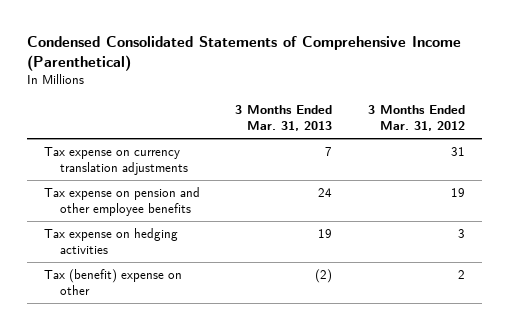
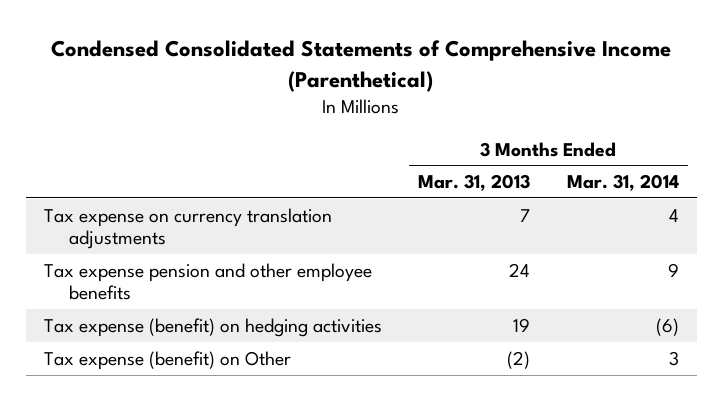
[367,104,465,132] 3 Months Ended Mar. 31, 2012 -> none
none -> [566,174,679,192] Mar. 31, 2014
[44,187,201,217] Tax expense on pension and other employee benefits -> [44,262,373,301] Tax expense pension and other employee benefits
[44,228,179,255] Tax expense on hedging activities -> [44,317,383,337] Tax expense (benefit) on hedging activities
[44,269,183,296] Tax (benefit) expense on other -> [44,350,292,370] Tax expense (benefit) on Other

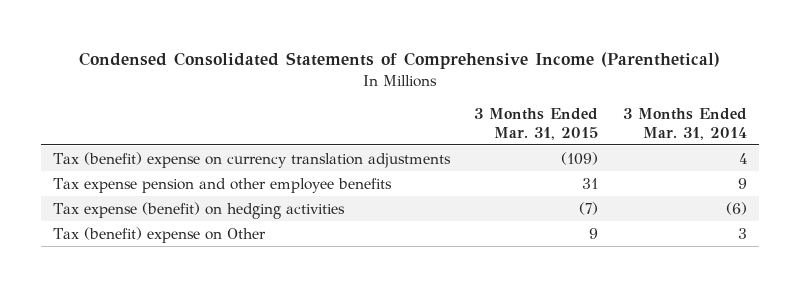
[418,174,531,192] Mar. 31, 2013 -> none
none -> [474,107,599,140] 3 Months Ended Mar. 31, 2015
[44,207,333,250] Tax expense on currency translation adjustments -> [53,151,452,168] Tax (benefit) expense on currency translation adjustments
[44,350,292,370] Tax expense (benefit) on Other -> [53,226,267,243] Tax (benefit) expense on Other

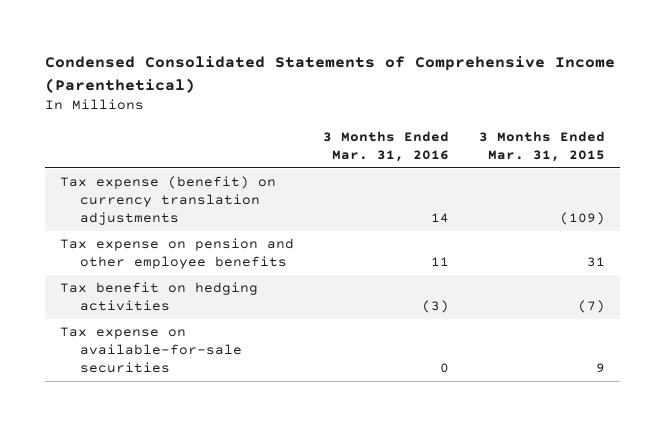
[622,107,747,140] 3 Months Ended Mar. 31, 2014 -> none
none -> [323,130,450,162] 3 Months Ended Mar. 31, 2016
[53,151,452,168] Tax (benefit) expense on currency translation adjustments -> [59,176,276,226] Tax expense (benefit) on currency translation adjustments
[53,177,393,193] Tax expense pension and other employee benefits -> [59,238,294,270] Tax expense on pension and other employee benefits
[53,201,346,219] Tax expense (benefit) on hedging activities -> [59,282,258,312] Tax benefit on hedging activities
[53,226,267,243] Tax (benefit) expense on Other -> [59,327,243,374] Tax expense on available-for-sale securities

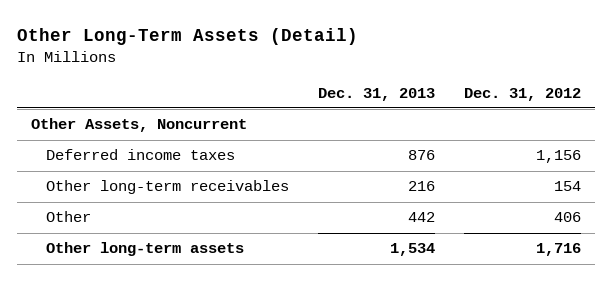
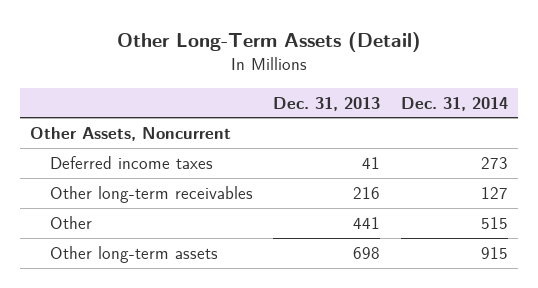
[463,87,581,101] Dec. 31, 2012 -> none
none -> [400,96,508,111] Dec. 31, 2014
[407,150,435,161] 876 -> [362,156,381,169] 41
[407,212,435,223] 442 -> [353,216,381,229] 441
[389,243,435,257] 1,534 -> [353,246,381,259] 698

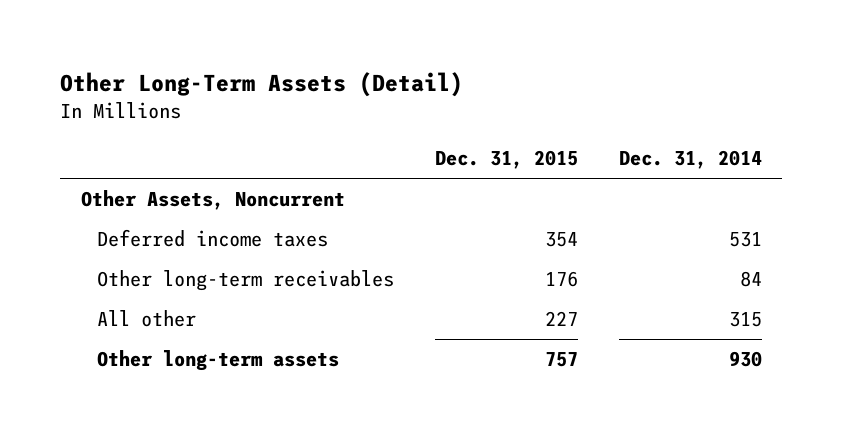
[273,96,381,111] Dec. 31, 2013 -> none
none -> [434,150,578,170] Dec. 31, 2015
[480,156,508,169] 273 -> [728,231,762,247] 531
[480,186,508,199] 127 -> [739,270,762,287] 84
[50,215,93,229] Other -> [97,309,197,327] All other
[480,216,508,229] 515 -> [728,311,762,327] 315
[480,246,508,259] 915 -> [728,350,762,367] 930

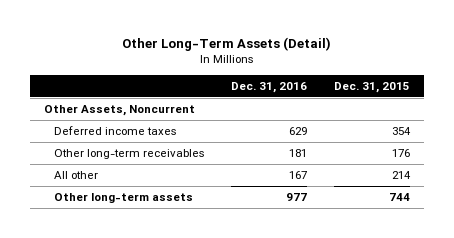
[618,150,762,170] Dec. 31, 2014 -> none
none -> [230,81,307,93] Dec. 31, 2016
[544,310,578,326] 227 -> [391,170,411,179] 214
[544,351,578,367] 757 -> [388,192,410,201] 744

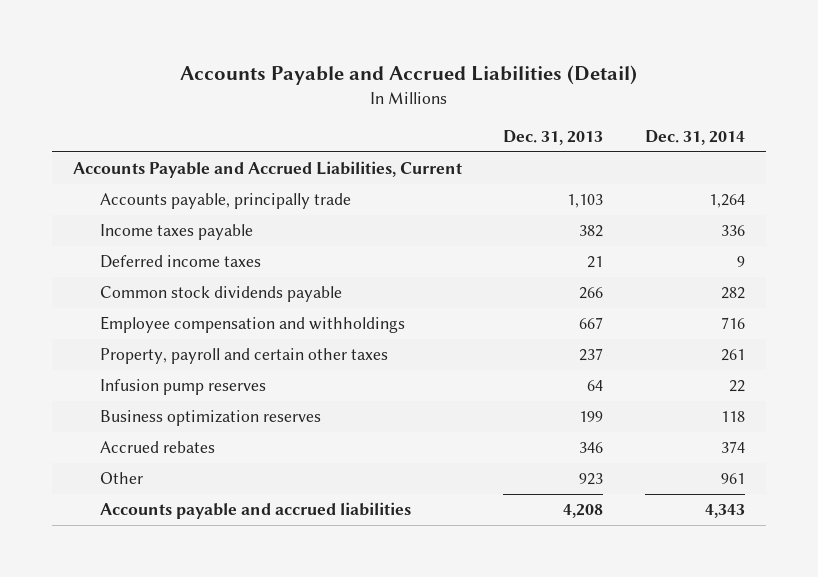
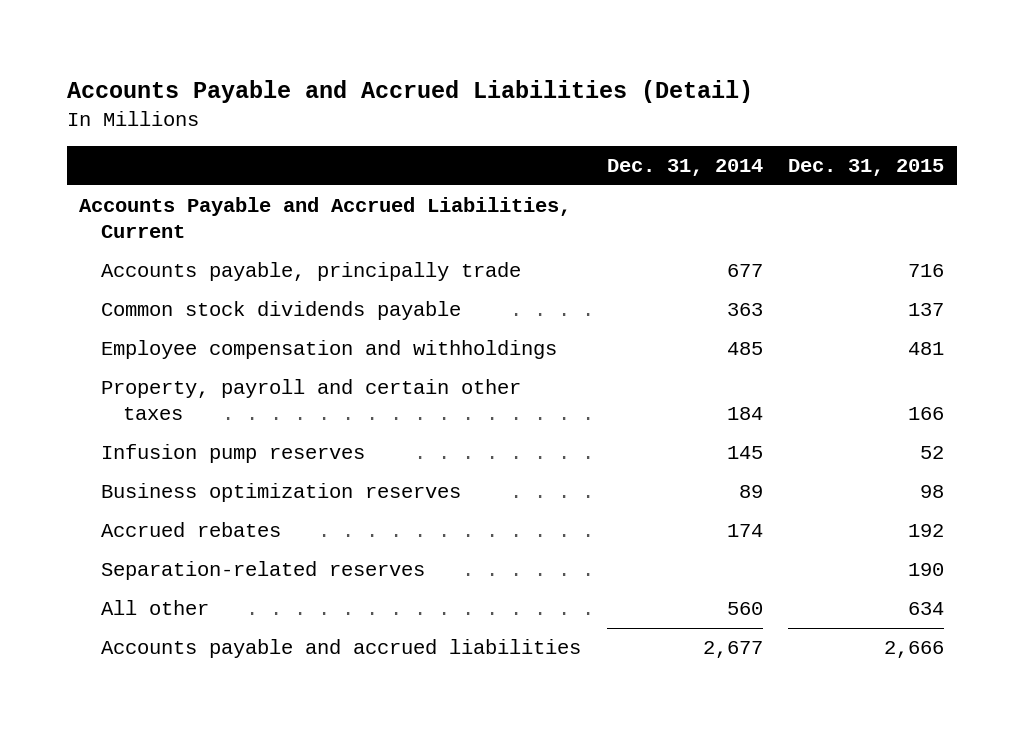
[503,130,604,146] Dec. 31, 2013 -> none
none -> [788,159,945,177] Dec. 31, 2015
[100,224,254,241] Income taxes payable -> none
[100,255,262,269] Deferred income taxes -> none
[708,194,745,209] 1,264 -> [726,264,763,278] 677
[720,287,745,300] 282 -> [726,303,763,317] 363
[720,317,745,330] 716 -> [726,342,763,356] 485
[720,349,745,362] 261 -> [726,407,763,421] 184
[728,380,745,393] 22 -> [726,446,763,460] 145
[720,411,745,423] 118 -> [738,485,763,499] 89
[720,441,745,454] 374 -> [726,524,763,538] 174
none -> [100,561,425,581] Separation-related reserves
[100,472,144,485] Other -> [100,600,209,616] All other
[720,473,745,485] 961 -> [726,602,763,616] 560
[704,504,745,519] 4,343 -> [702,641,763,659] 2,677

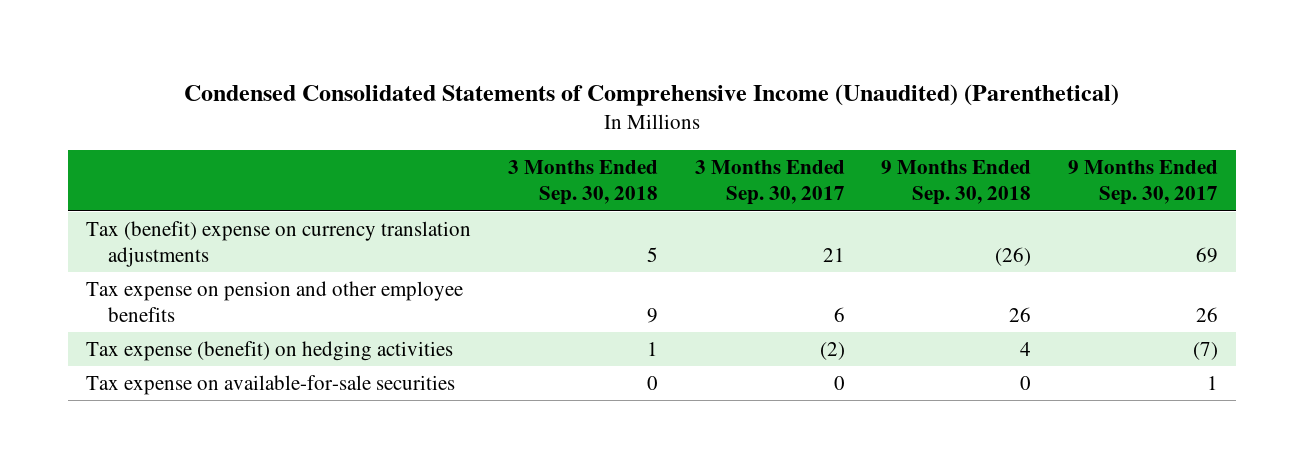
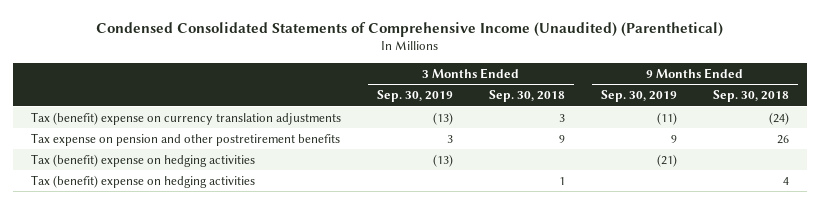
[694,160,845,206] 3 Months Ended Sep. 30, 2017 -> none
[1067,160,1218,206] 9 Months Ended Sep. 30, 2017 -> none
none -> [376,90,453,103] Sep. 30, 2019
none -> [601,90,678,103] Sep. 30, 2019
[86,375,456,396] Tax expense on available-for-sale securities -> none
[646,247,658,263] 5 -> [558,113,565,122] 3
[995,247,1032,267] (26) -> [769,111,790,125] (24)
[86,281,464,323] Tax expense on pension and other employee benefits -> [30,132,340,146] Tax expense on pension and other postretirement benefits
none -> [30,153,255,167] Tax (benefit) expense on hedging activities
[86,341,454,362] Tax expense (benefit) on hedging activities -> [30,174,255,188] Tax (benefit) expense on hedging activities

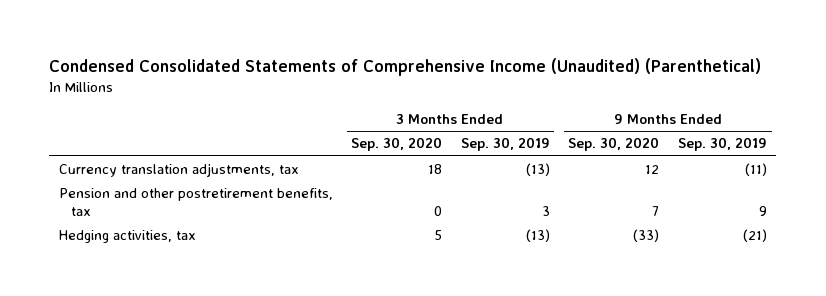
[488,90,565,103] Sep. 30, 2018 -> none
[713,90,790,103] Sep. 30, 2018 -> none
none -> [351,137,443,152] Sep. 30, 2020
none -> [568,137,660,152] Sep. 30, 2020
[30,174,255,188] Tax (benefit) expense on hedging activities -> none
[30,111,341,125] Tax (benefit) expense on currency translation adjustments -> [58,163,299,178] Currency translation adjustments, tax
[30,132,340,146] Tax expense on pension and other postretirement benefits -> [58,188,333,217] Pension and other postretirement benefits, tax
[30,153,255,167] Tax (benefit) expense on hedging activities -> [58,230,196,244] Hedging activities, tax

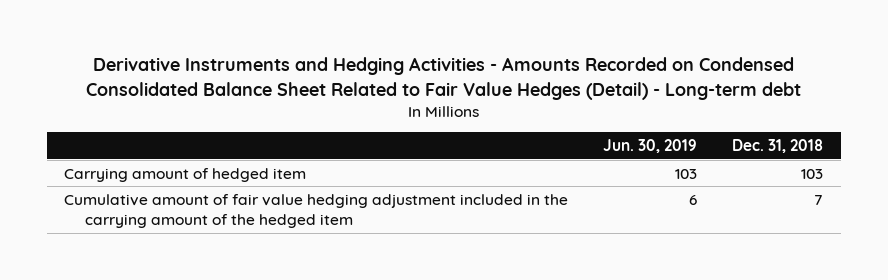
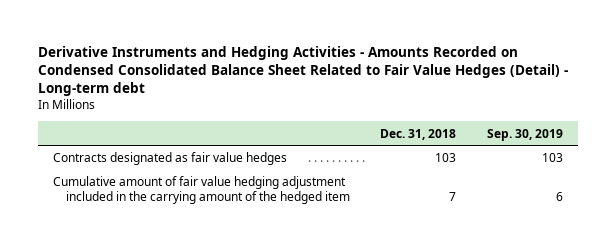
[603,139,698,154] Jun. 30, 2019 -> none
none -> [486,128,563,141] Sep. 30, 2019
[64,167,307,182] Carrying amount of hedged item -> [53,152,288,166] Contracts designated as fair value hedges

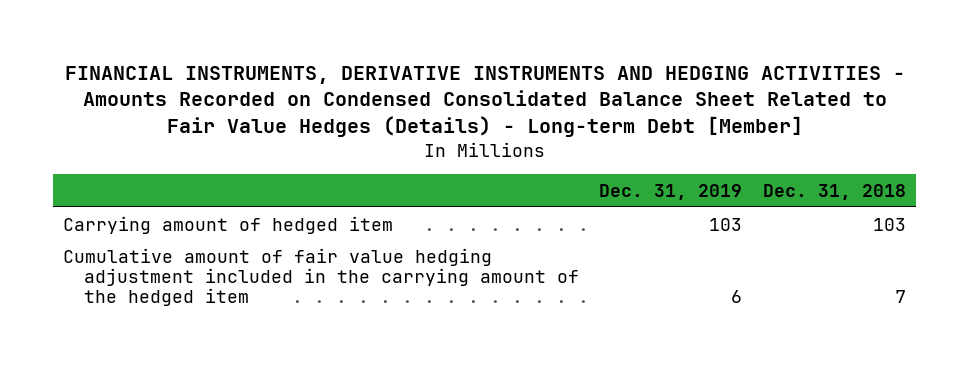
[38,45,569,97] Derivative Instruments and Hedging Activities - Amounts Recorded on Condensed Consolidated Balance Sheet Related to Fair Value Hedges (Detail) - Long-term debt -> [64,65,905,138] FINANCIAL INSTRUMENTS, DERIVATIVE INSTRUMENTS AND HEDGING ACTIVITIES - Amounts Recorded on Condensed Consolidated Balance Sheet Related to Fair Value Hedges (Details) - Long-term Debt [Member]
[486,128,563,141] Sep. 30, 2019 -> none
none -> [599,183,743,200] Dec. 31, 2019
[53,152,288,166] Contracts designated as fair value hedges -> [62,215,393,234] Carrying amount of hedged item

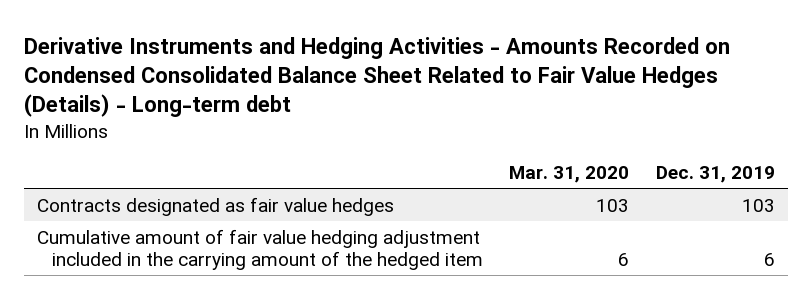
[64,65,905,138] FINANCIAL INSTRUMENTS, DERIVATIVE INSTRUMENTS AND HEDGING ACTIVITIES - Amounts Recorded on Condensed Consolidated Balance Sheet Related to Fair Value Hedges (Details) - Long-term Debt [Member] -> [24,36,731,118] Derivative Instruments and Hedging Activities - Amounts Recorded on Condensed Consolidated Balance Sheet Related to Fair Value Hedges (Details) - Long-term debt
[763,183,907,200] Dec. 31, 2018 -> none
none -> [509,166,630,184] Mar. 31, 2020
[62,215,393,234] Carrying amount of hedged item -> [37,196,395,216] Contracts designated as fair value hedges

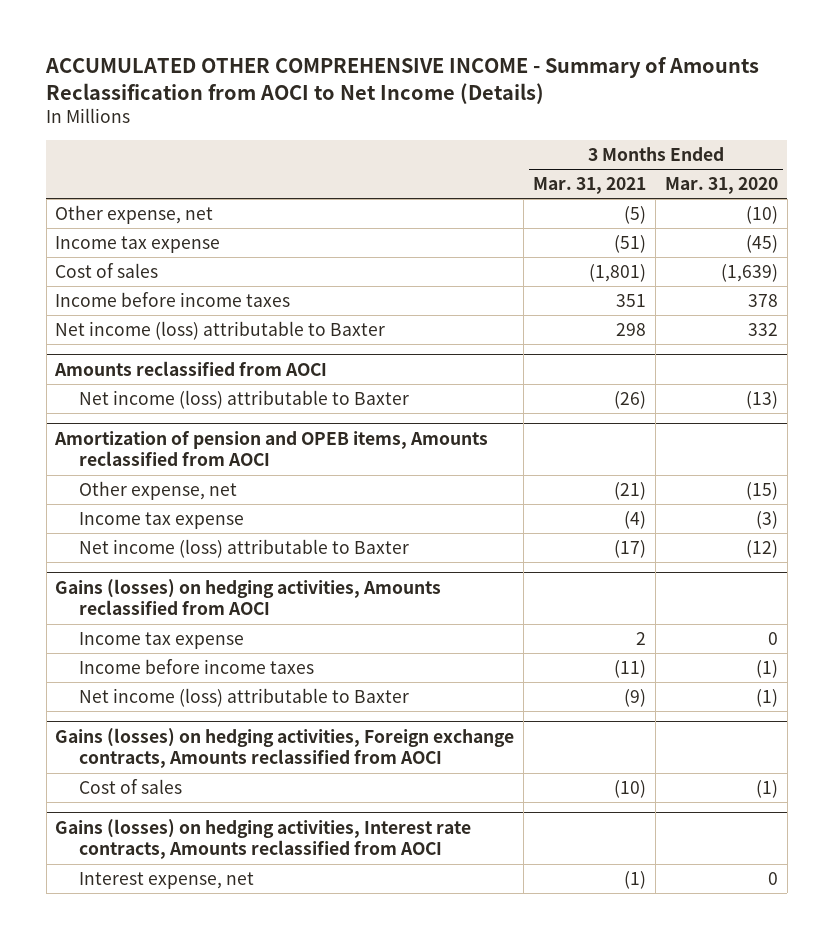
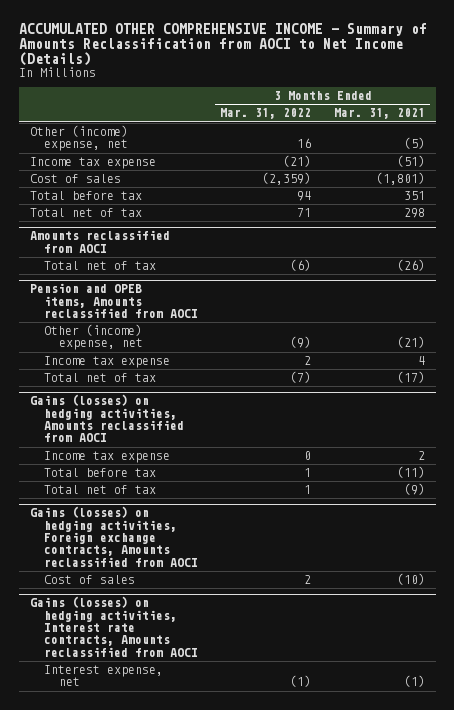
[665,177,779,195] Mar. 31, 2020 -> none
none -> [220,108,312,120] Mar. 31, 2022
[55,204,214,224] Other expense, net -> [29,125,129,152] Other (income) expense, net
[55,291,291,307] Income before income taxes -> [29,191,142,201] Total before tax
[55,320,386,340] Net income (loss) attributable to Baxter -> [29,208,142,218] Total net of tax
[78,389,409,409] Net income (loss) attributable to Baxter -> [44,261,157,271] Total net of tax
[54,429,489,467] Amortization of pension and OPEB items, Amounts reclassified from AOCI -> [29,283,199,319] Pension and OPEB items, Amounts reclassified from AOCI
[78,480,237,500] Other expense, net -> [44,324,143,351] Other (income) expense, net
[624,510,647,529] (4) -> [417,356,425,366] 4
[78,538,409,558] Net income (loss) attributable to Baxter -> [44,373,157,383] Total net of tax
[78,658,314,674] Income before income taxes -> [44,468,157,478] Total before tax
[78,687,409,707] Net income (loss) attributable to Baxter -> [44,485,157,495] Total net of tax

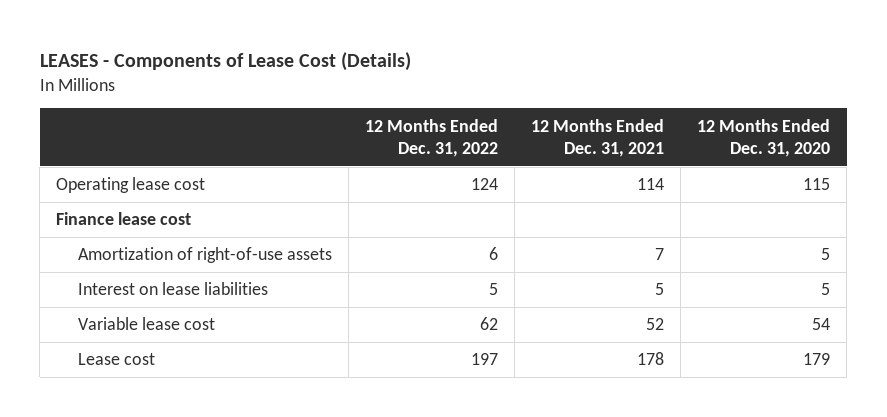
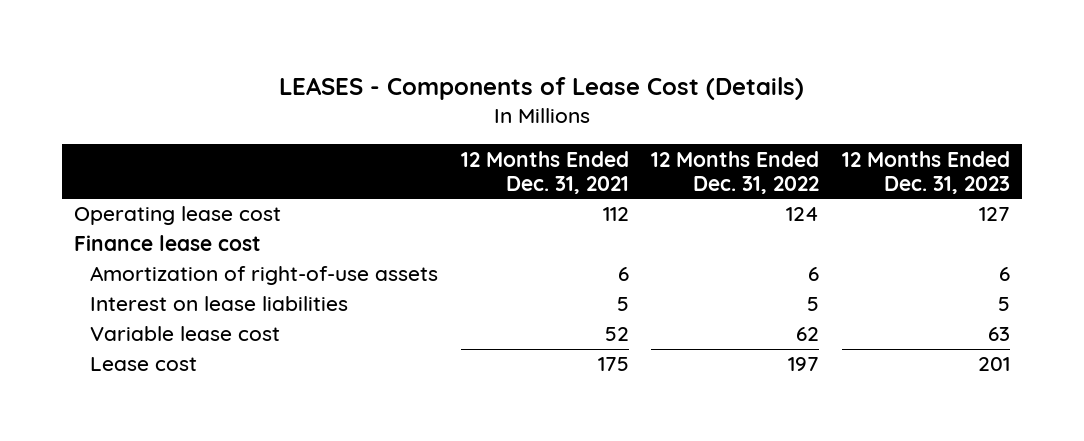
[697,118,831,157] 12 Months Ended Dec. 31, 2020 -> none
none -> [842,150,1011,194] 12 Months Ended Dec. 31, 2023
[637,178,665,191] 114 -> [602,207,629,222] 112
[655,248,665,261] 7 -> [617,267,629,282] 6
[637,352,665,366] 178 -> [597,357,629,372] 175

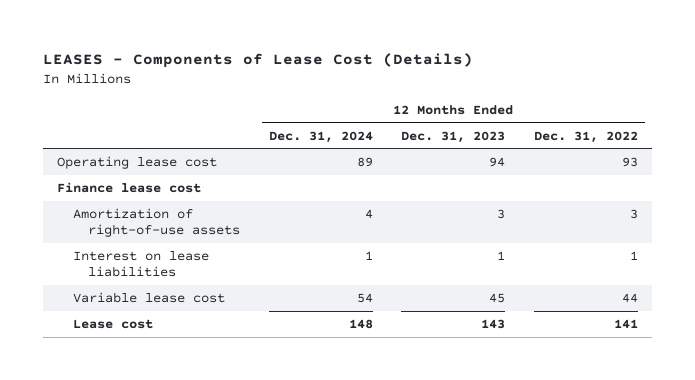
[460,150,629,194] 12 Months Ended Dec. 31, 2021 -> none
none -> [268,130,373,143] Dec. 31, 2024
[786,207,820,222] 124 -> [621,156,638,167] 93
[979,207,1011,222] 127 -> [489,156,506,167] 94
[808,267,820,282] 6 -> [629,208,638,219] 3
[999,267,1011,282] 6 -> [497,208,506,219] 3
[807,297,820,312] 5 -> [629,250,638,260] 1
[998,297,1011,312] 5 -> [497,250,506,260] 1
[796,327,820,342] 62 -> [621,292,638,303] 44
[988,327,1011,342] 63 -> [489,292,506,303] 45
[788,357,820,372] 197 -> [613,318,638,328] 141
[978,357,1011,372] 201 -> [481,318,506,329] 143

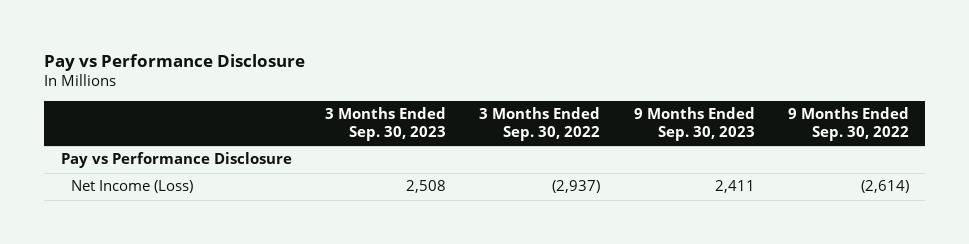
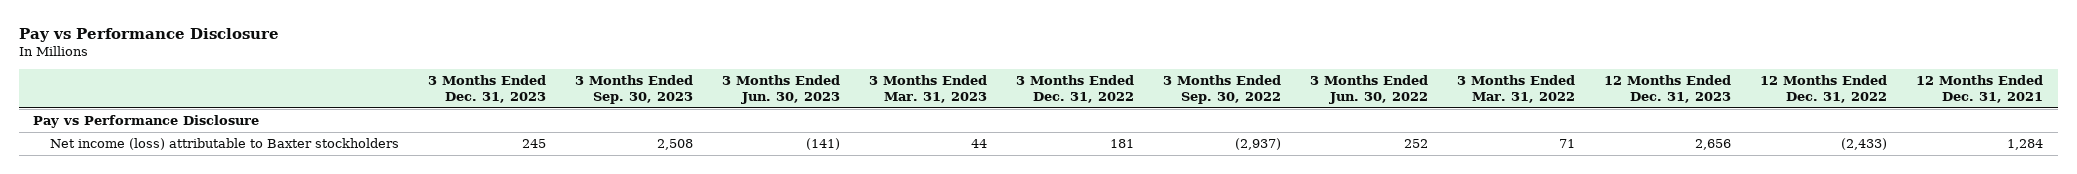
[633,107,755,142] 9 Months Ended Sep. 30, 2023 -> none
[787,107,909,142] 9 Months Ended Sep. 30, 2022 -> none
none -> [428,75,547,103] 3 Months Ended Dec. 31, 2023
none -> [722,75,841,104] 3 Months Ended Jun. 30, 2023
none -> [869,75,988,103] 3 Months Ended Mar. 31, 2023
none -> [1016,75,1135,103] 3 Months Ended Dec. 31, 2022
none -> [1310,75,1429,104] 3 Months Ended Jun. 30, 2022
none -> [1457,75,1576,103] 3 Months Ended Mar. 31, 2022
none -> [1604,75,1732,103] 12 Months Ended Dec. 31, 2023
none -> [1760,75,1888,103] 12 Months Ended Dec. 31, 2022
none -> [1916,75,2044,103] 12 Months Ended Dec. 31, 2021
[71,180,194,194] Net Income (Loss) -> [50,138,400,151] Net income (loss) attributable to Baxter stockholders

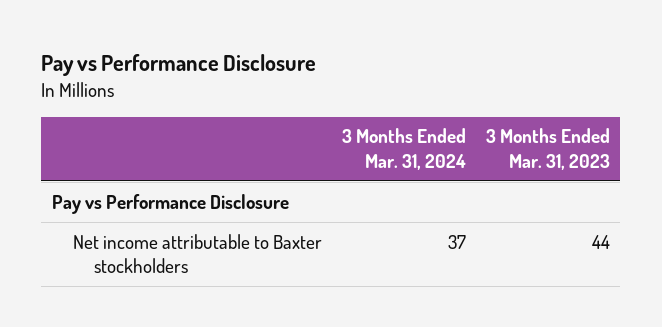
[428,75,547,103] 3 Months Ended Dec. 31, 2023 -> none
[575,75,694,104] 3 Months Ended Sep. 30, 2023 -> none
[722,75,841,104] 3 Months Ended Jun. 30, 2023 -> none
[1016,75,1135,103] 3 Months Ended Dec. 31, 2022 -> none
[1163,75,1282,104] 3 Months Ended Sep. 30, 2022 -> none
[1310,75,1429,104] 3 Months Ended Jun. 30, 2022 -> none
[1457,75,1576,103] 3 Months Ended Mar. 31, 2022 -> none
[1604,75,1732,103] 12 Months Ended Dec. 31, 2023 -> none
[1760,75,1888,103] 12 Months Ended Dec. 31, 2022 -> none
[1916,75,2044,103] 12 Months Ended Dec. 31, 2021 -> none
none -> [341,128,466,170] 3 Months Ended Mar. 31, 2024
[50,138,400,151] Net income (loss) attributable to Baxter stockholders -> [72,233,322,274] Net income attributable to Baxter stockholders

